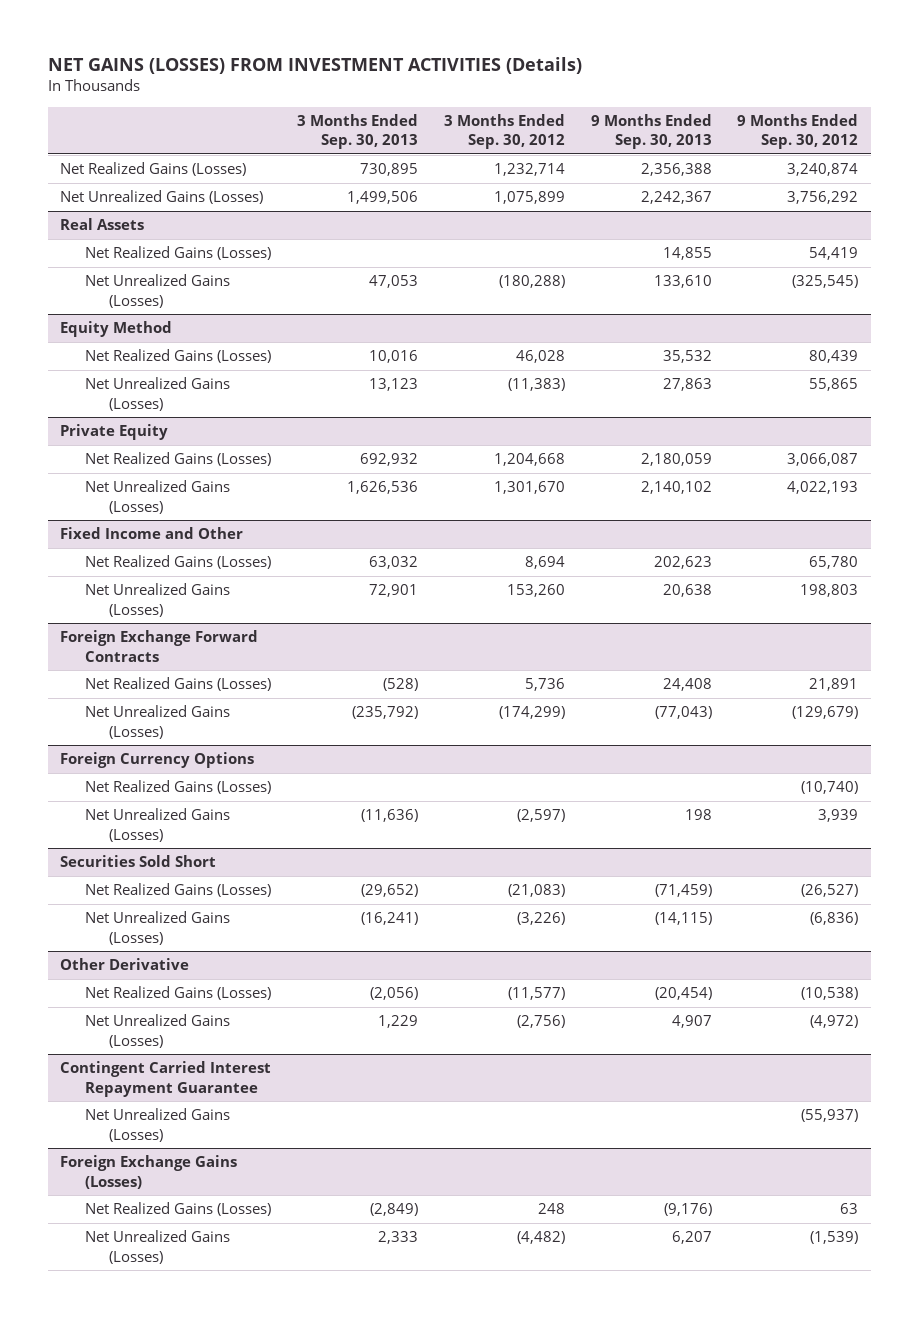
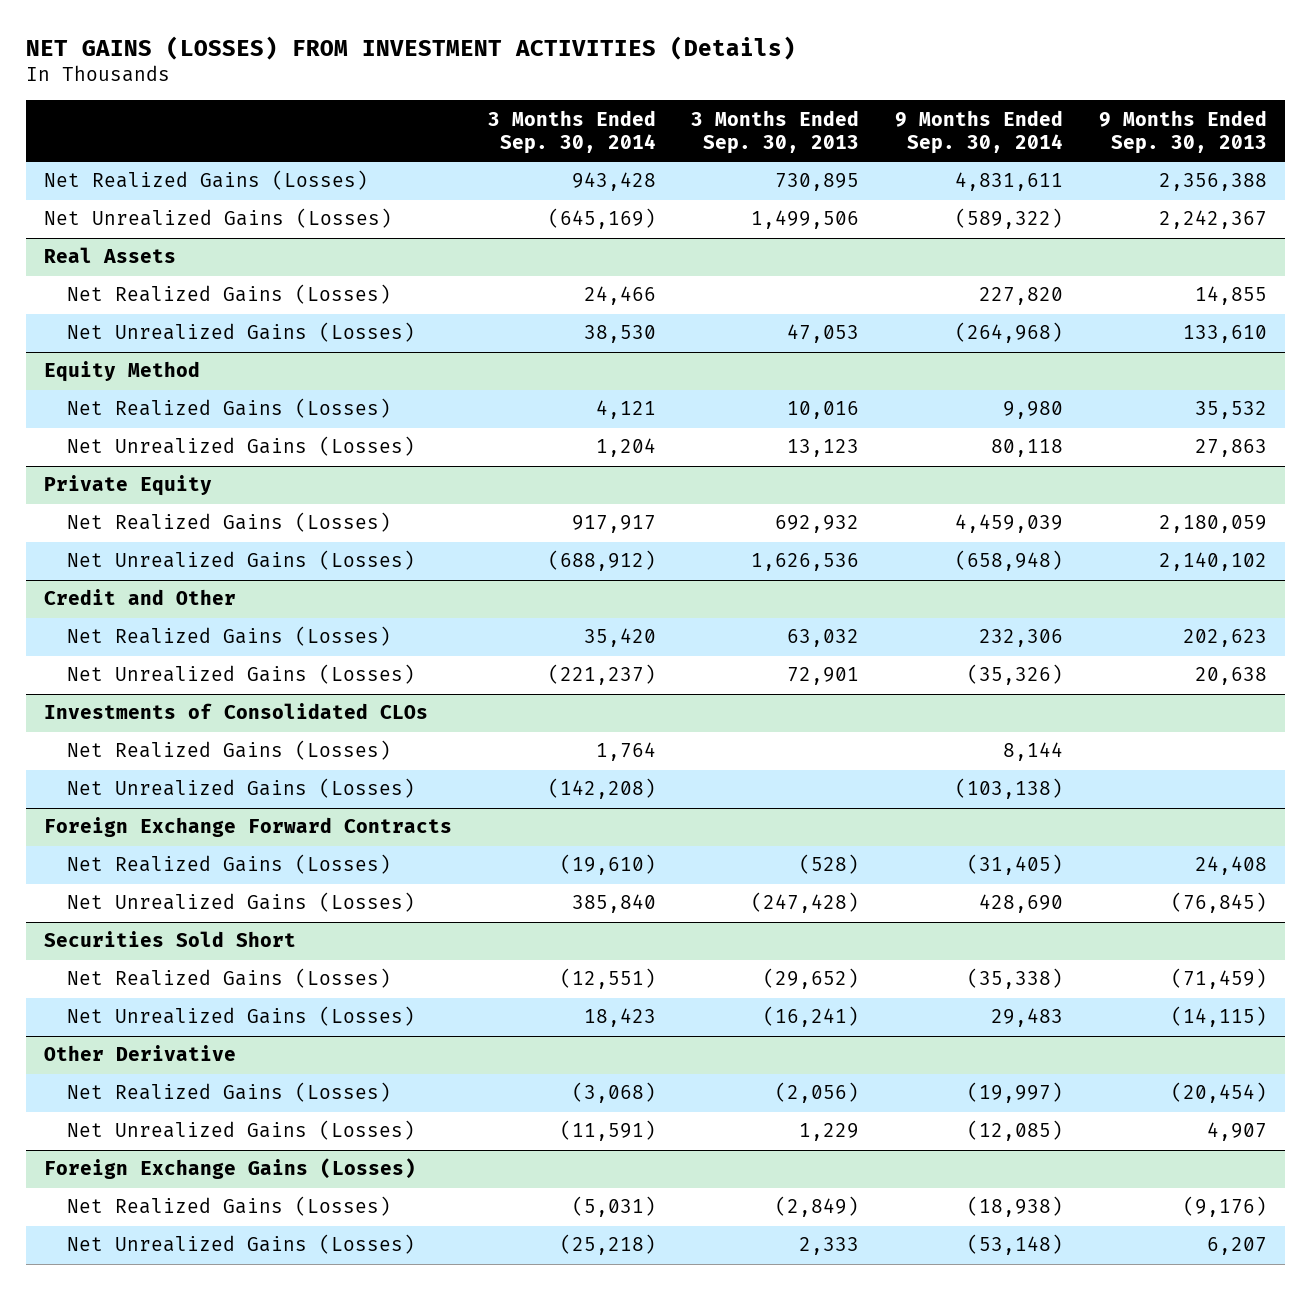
[443,113,565,150] 3 Months Ended Sep. 30, 2012 -> none
[737,113,859,150] 9 Months Ended Sep. 30, 2012 -> none
none -> [487,109,656,155] 3 Months Ended Sep. 30, 2014
none -> [895,109,1064,155] 9 Months Ended Sep. 30, 2014
[60,527,244,540] Fixed Income and Other -> none
none -> [43,589,236,606] Credit and Other
none -> [43,703,428,720] Investments of Consolidated CLOs
none -> [66,740,391,761] Net Realized Gains (Losses)
none -> [66,778,415,799] Net Unrealized Gains (Losses)
[60,752,255,769] Foreign Currency Options -> none
[84,780,271,795] Net Realized Gains (Losses) -> none
[84,808,230,842] Net Unrealized Gains (Losses) -> none
[352,706,419,720] (235,792) -> [751,892,860,914] (247,428)
[654,706,712,720] (77,043) -> [1170,892,1267,914] (76,845)
[60,1061,272,1097] Contingent Carried Interest Repayment Guarantee -> none
[84,1108,230,1142] Net Unrealized Gains (Losses) -> none

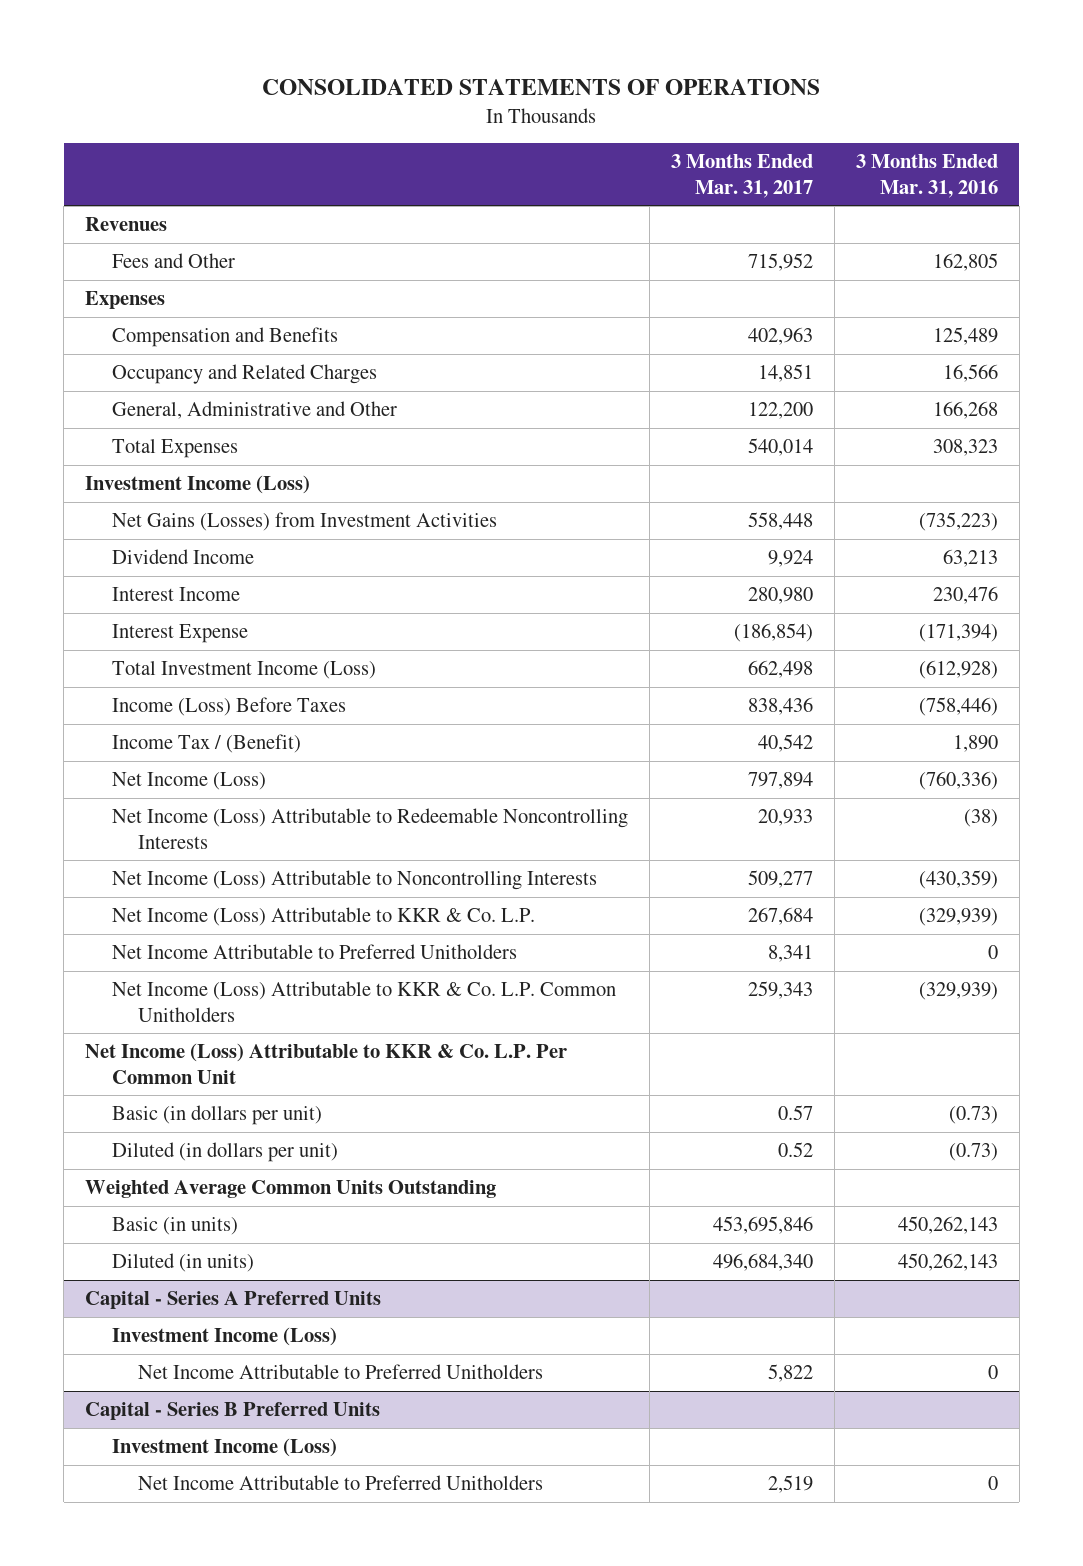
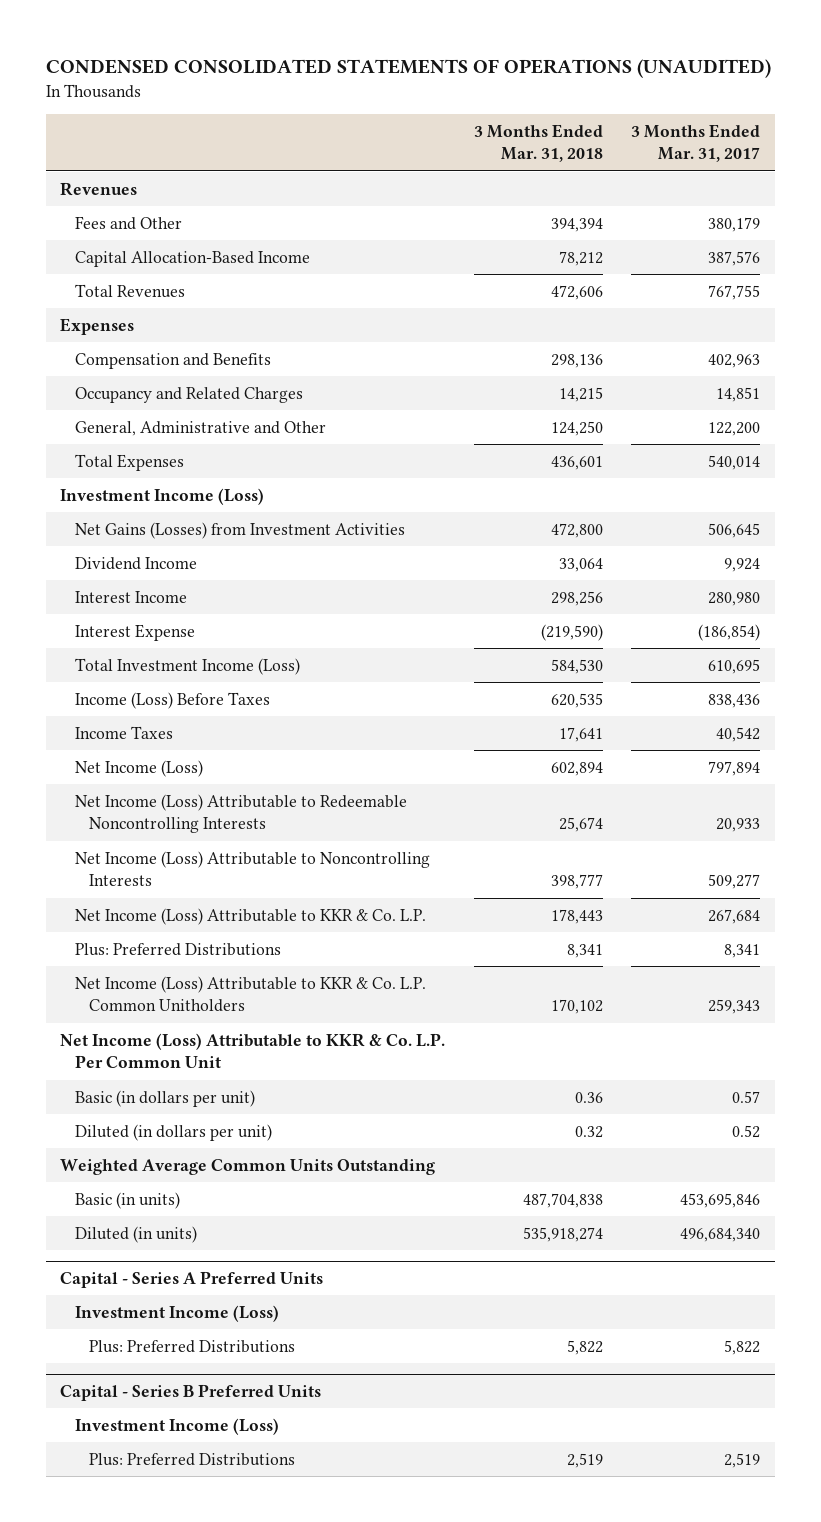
[262,79,821,96] CONSOLIDATED STATEMENTS OF OPERATIONS -> [46,59,772,79] CONDENSED CONSOLIDATED STATEMENTS OF OPERATIONS (UNAUDITED)
[855,153,998,198] 3 Months Ended Mar. 31, 2016 -> none
none -> [473,123,603,163] 3 Months Ended Mar. 31, 2018
[747,252,813,271] 715,952 -> [708,216,761,232] 380,179
none -> [74,250,310,267] Capital Allocation-Based Income
none -> [74,283,185,298] Total Revenues
[747,511,813,530] 558,448 -> [708,522,761,538] 506,645
[747,659,813,678] 662,498 -> [708,658,761,674] 610,695
[111,733,301,753] Income Tax / (Benefit) -> [74,725,173,739] Income Taxes
[111,943,517,959] Net Income Attributable to Preferred Unitholders -> [74,942,281,956] Plus: Preferred Distributions
[137,1363,543,1379] Net Income Attributable to Preferred Unitholders -> [88,1339,295,1353] Plus: Preferred Distributions
[137,1474,543,1490] Net Income Attributable to Preferred Unitholders -> [88,1452,295,1466] Plus: Preferred Distributions

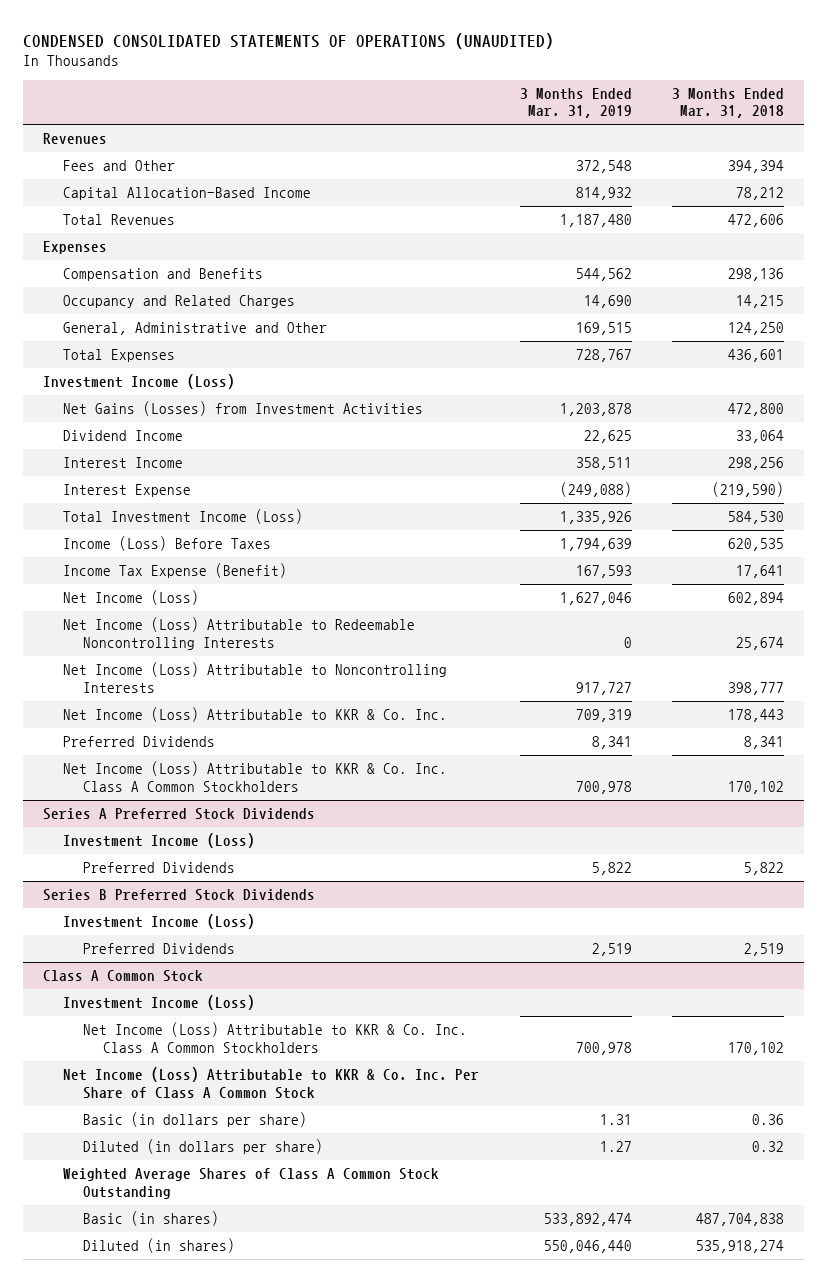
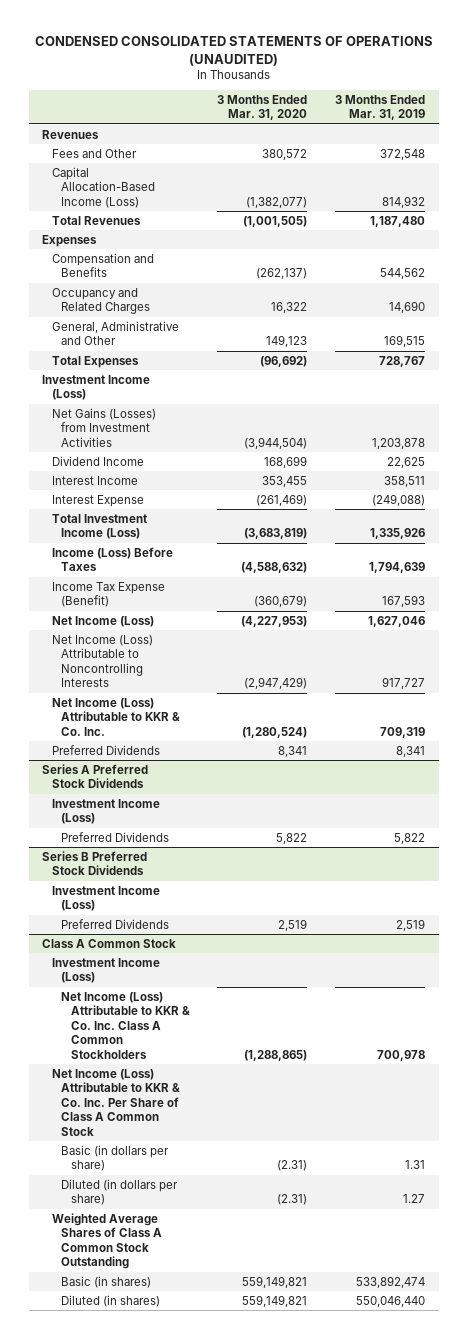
[671,87,784,119] 3 Months Ended Mar. 31, 2018 -> none
none -> [217,94,308,121] 3 Months Ended Mar. 31, 2020
[63,187,312,201] Capital Allocation-Based Income -> [51,166,156,208] Capital Allocation-Based Income (Loss)
[63,617,416,650] Net Income (Loss) Attributable to Redeemable Noncontrolling Interests -> none
[63,761,448,792] Net Income (Loss) Attributable to KKR & Co. Inc. Class A Common Stockholders -> none

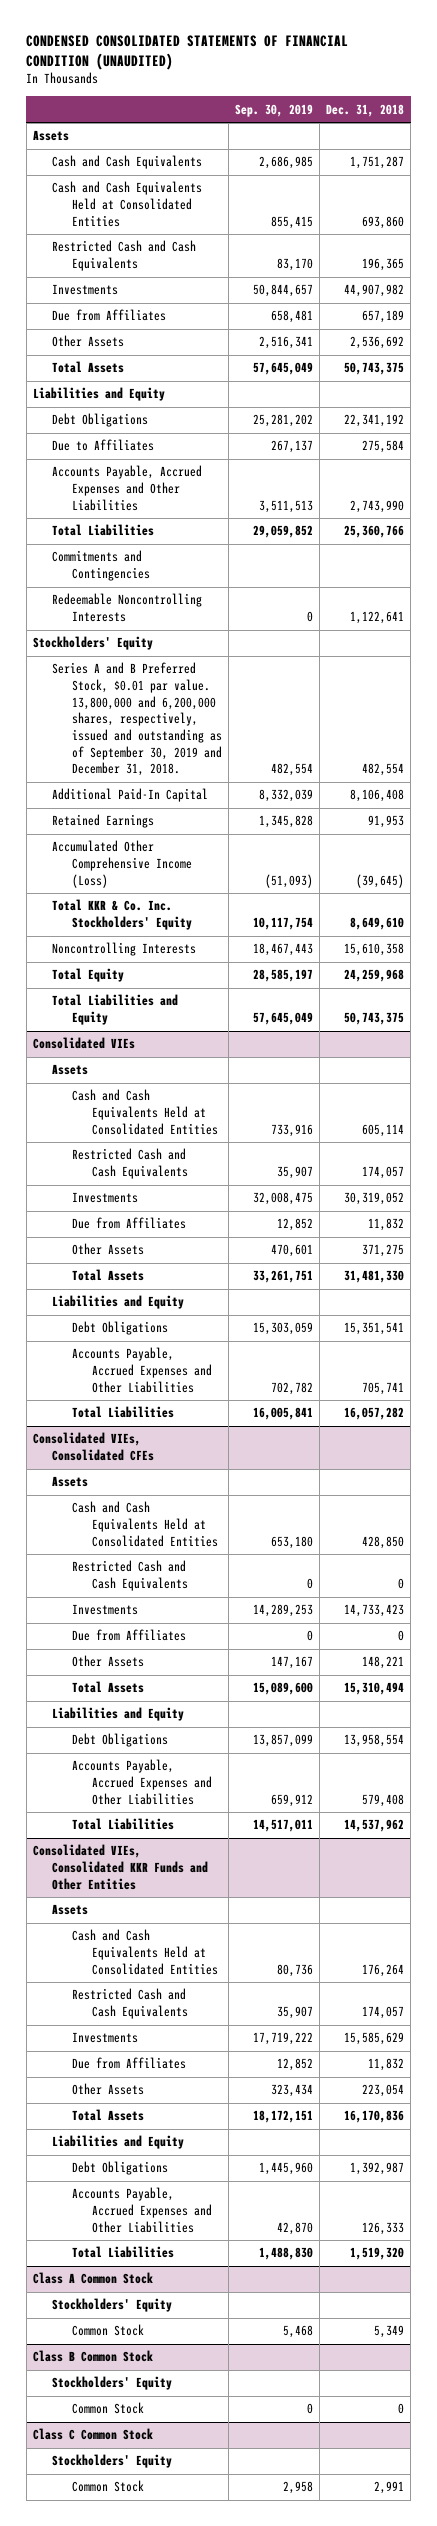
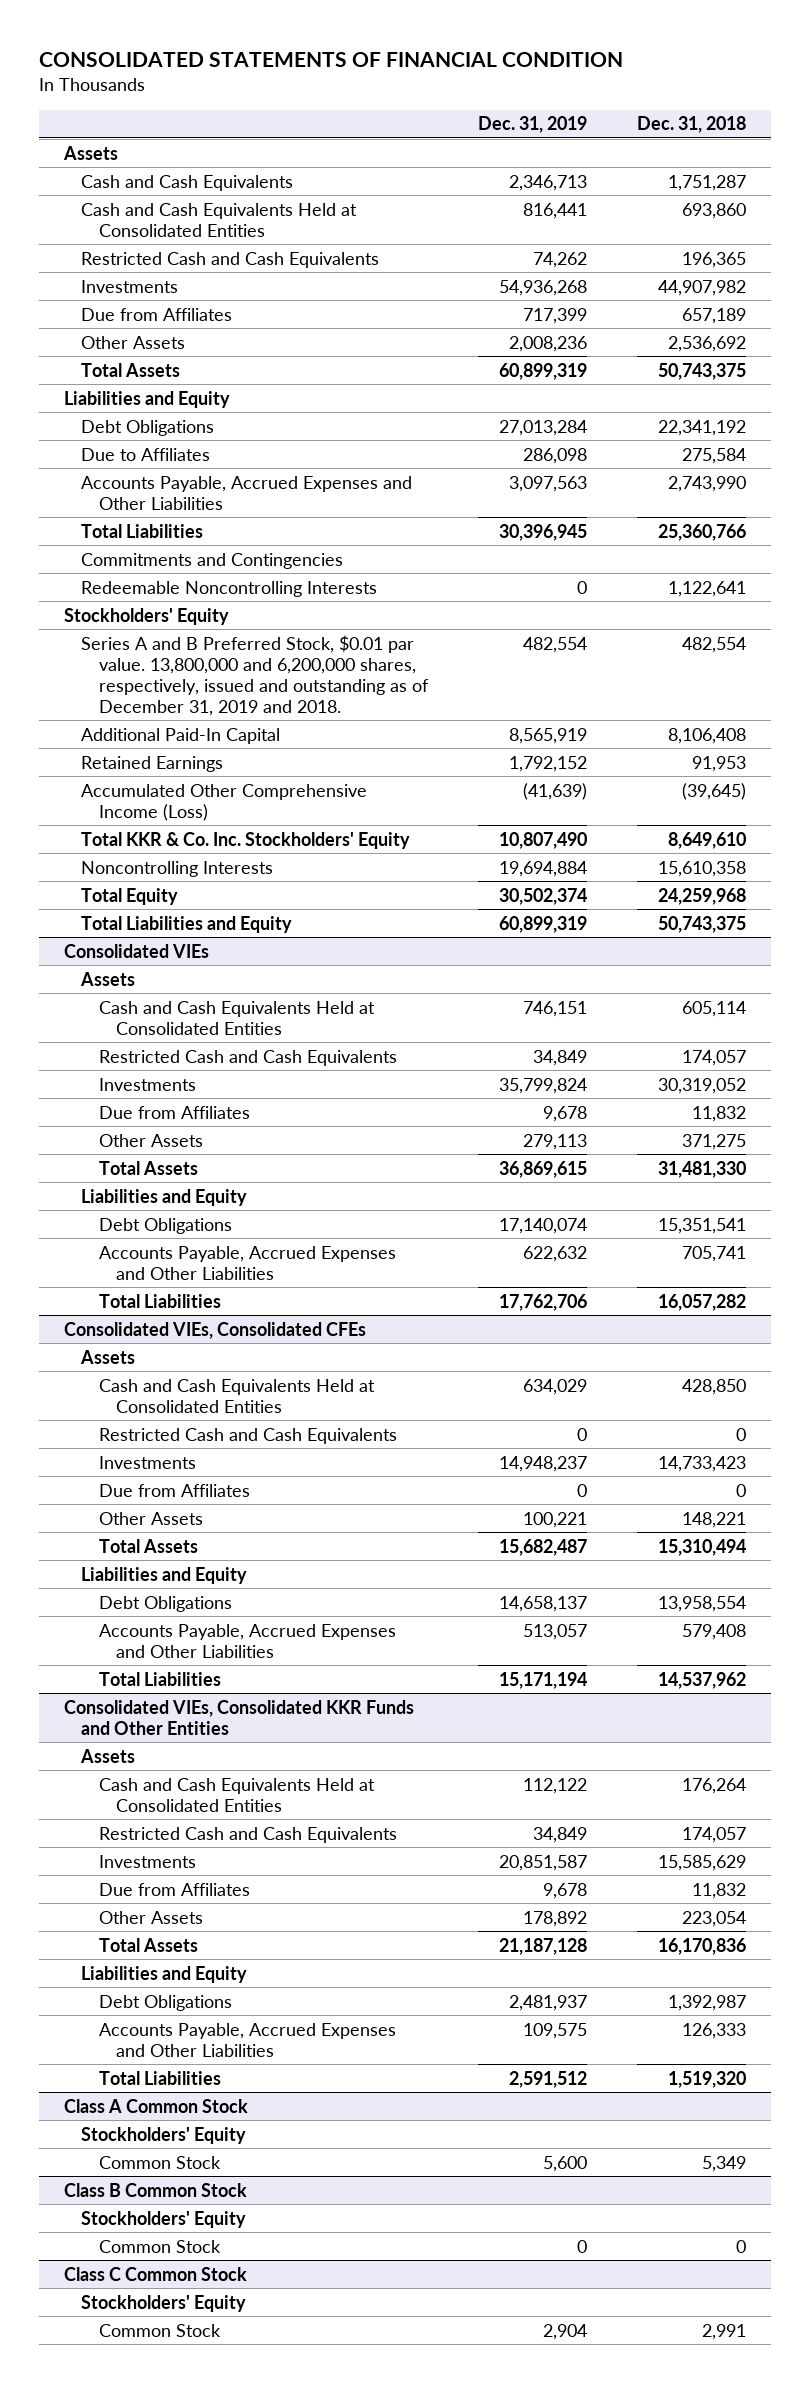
[26,35,349,70] CONDENSED CONSOLIDATED STATEMENTS OF FINANCIAL CONDITION (UNAUDITED) -> [38,52,623,68] CONSOLIDATED STATEMENTS OF FINANCIAL CONDITION
[235,103,314,117] Sep. 30, 2019 -> none
none -> [477,116,587,134] Dec. 31, 2019
[52,662,223,777] Series A and B Preferred Stock, $0.01 par value. 13,800,000 and 6,200,000 shares, respectively, issued and outstanding as of September 30, 2019 and December 31, 2018. -> [81,634,429,716] Series A and B Preferred Stock, $0.01 par value. 13,800,000 and 6,200,000 shares, respectively, issued and outstanding as of December 31, 2019 and 2018.

